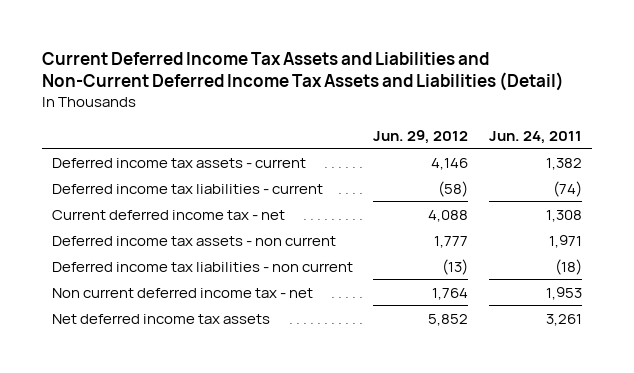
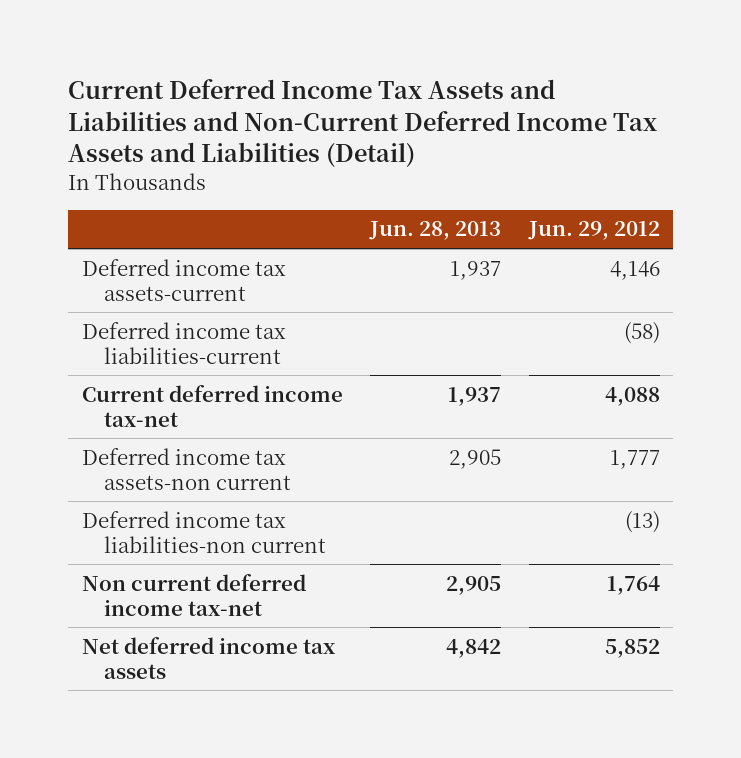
[488,130,582,144] Jun. 24, 2011 -> none
none -> [369,221,502,241] Jun. 28, 2013
[51,157,306,168] Deferred income tax assets - current -> [81,258,286,301] Deferred income tax assets-current
[51,183,323,194] Deferred income tax liabilities - current -> [81,321,286,364] Deferred income tax liabilities-current
[51,209,285,220] Current deferred income tax - net -> [81,384,343,427] Current deferred income tax-net
[51,235,336,246] Deferred income tax assets - non current -> [81,447,291,490] Deferred income tax assets-non current
[51,261,353,272] Deferred income tax liabilities - non current -> [81,510,326,553] Deferred income tax liabilities-non current
[51,287,313,298] Non current deferred income tax - net -> [81,573,306,616] Non current deferred income tax-net

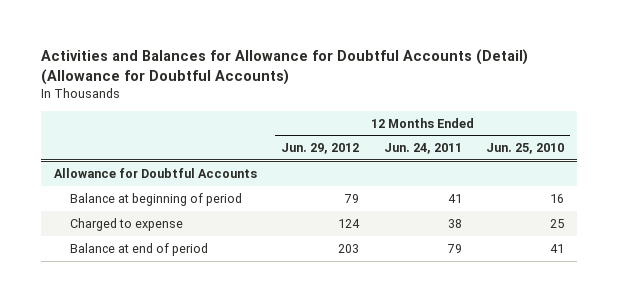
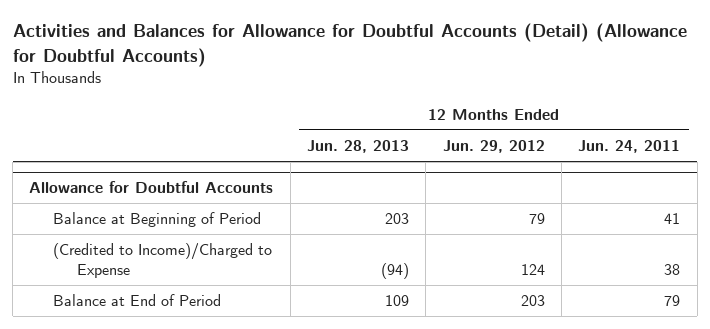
[486,143,565,155] Jun. 25, 2010 -> none
none -> [307,140,410,154] Jun. 28, 2013
[69,192,242,206] Balance at beginning of period -> [53,212,262,228] Balance at Beginning of Period
[69,217,183,231] Charged to expense -> [53,243,273,279] (Credited to Income)/Charged to Expense
[69,242,208,256] Balance at end of period -> [53,294,222,307] Balance at End of Period

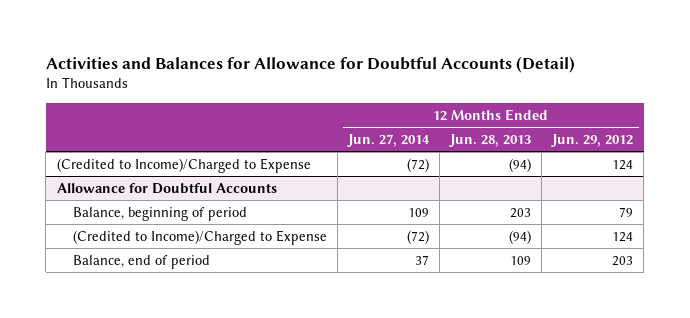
[12,23,687,67] Activities and Balances for Allowance for Doubtful Accounts (Detail) (Allowance for Doubtful Accounts) -> [45,55,575,73] Activities and Balances for Allowance for Doubtful Accounts (Detail)
[578,140,681,154] Jun. 24, 2011 -> none
none -> [347,134,431,148] Jun. 27, 2014
none -> [56,157,311,173] (Credited to Income)/Charged to Expense
[53,212,262,228] Balance at Beginning of Period -> [73,206,248,221] Balance, beginning of period
[53,294,222,307] Balance at End of Period -> [73,254,211,269] Balance, end of period

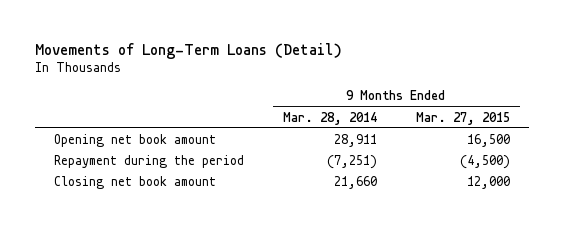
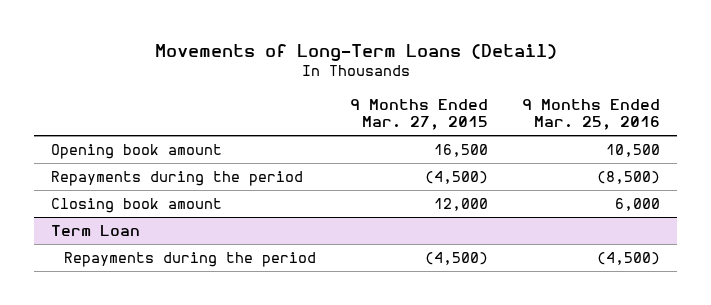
[282,111,377,125] Mar. 28, 2014 -> none
none -> [521,99,660,130] 9 Months Ended Mar. 25, 2016
[53,134,216,148] Opening net book amount -> [51,144,223,160] Opening book amount
[53,155,244,169] Repayment during the period -> [51,171,304,187] Repayments during the period
[53,176,216,190] Closing net book amount -> [51,198,223,214] Closing book amount
none -> [51,225,141,237] Term Loan
none -> [63,252,316,268] Repayments during the period

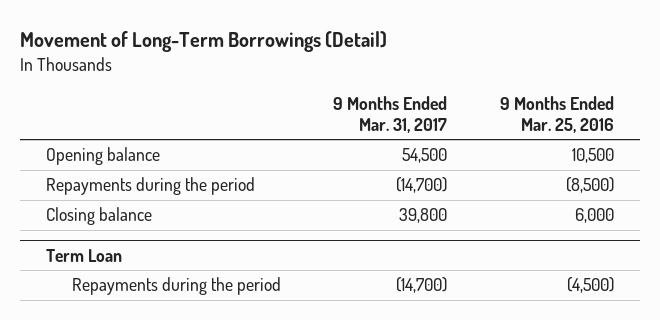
[154,43,557,61] Movements of Long-Term Loans (Detail) -> [19,31,387,53] Movement of Long-Term Borrowings (Detail)
[349,99,488,130] 9 Months Ended Mar. 27, 2015 -> none
none -> [333,95,448,133] 9 Months Ended Mar. 31, 2017
[51,144,223,160] Opening book amount -> [45,147,160,166] Opening balance
[51,198,223,214] Closing book amount -> [45,207,152,226] Closing balance

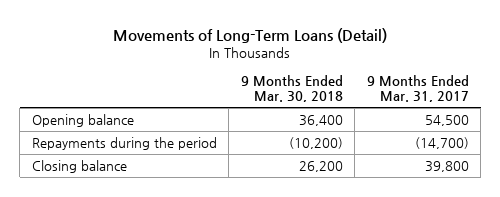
[19,31,387,53] Movement of Long-Term Borrowings (Detail) -> [113,27,388,43] Movements of Long-Term Loans (Detail)
[499,95,614,133] 9 Months Ended Mar. 25, 2016 -> none
none -> [240,75,343,103] 9 Months Ended Mar. 30, 2018
[45,248,122,262] Term Loan -> none
[72,277,282,296] Repayments during the period -> none

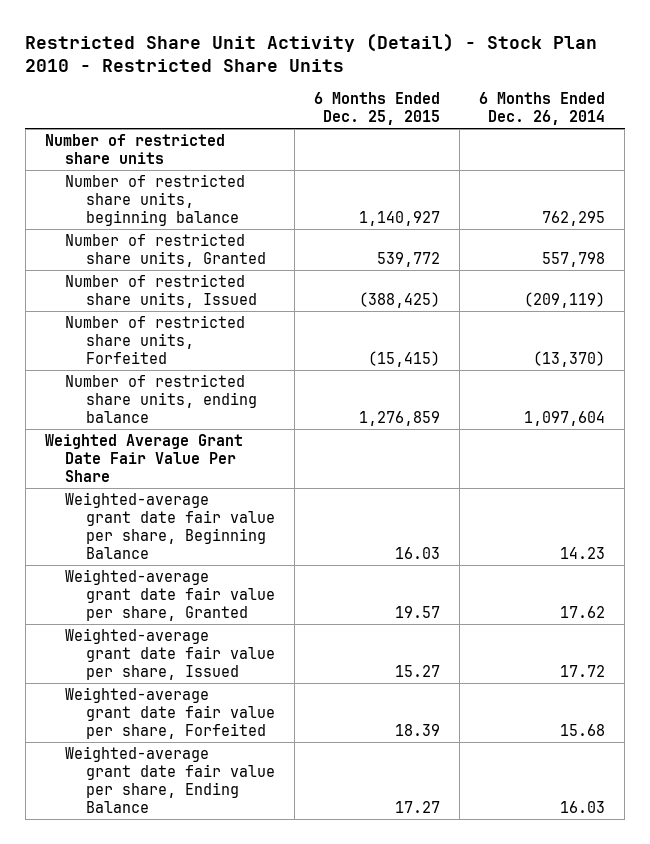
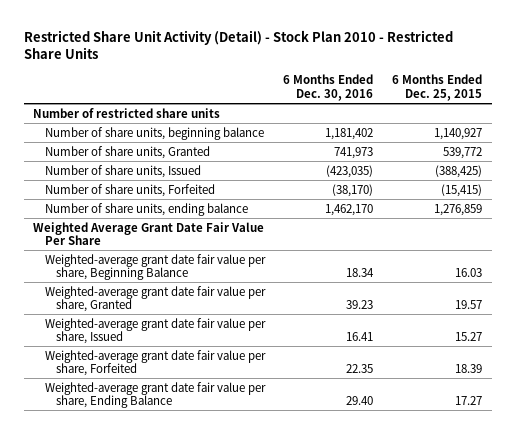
[479,91,606,126] 6 Months Ended Dec. 26, 2014 -> none
none -> [283,74,374,101] 6 Months Ended Dec. 30, 2016
[65,173,246,227] Number of restricted share units, beginning balance -> [44,126,264,140] Number of share units, beginning balance
[65,232,266,268] Number of restricted share units, Granted -> [44,145,210,159] Number of share units, Granted
[65,273,257,309] Number of restricted share units, Issued -> [44,164,201,178] Number of share units, Issued
[65,314,246,365] Number of restricted share units, Forfeited -> [44,183,215,197] Number of share units, Forfeited
[65,373,257,424] Number of restricted share units, ending balance -> [44,202,248,216] Number of share units, ending balance

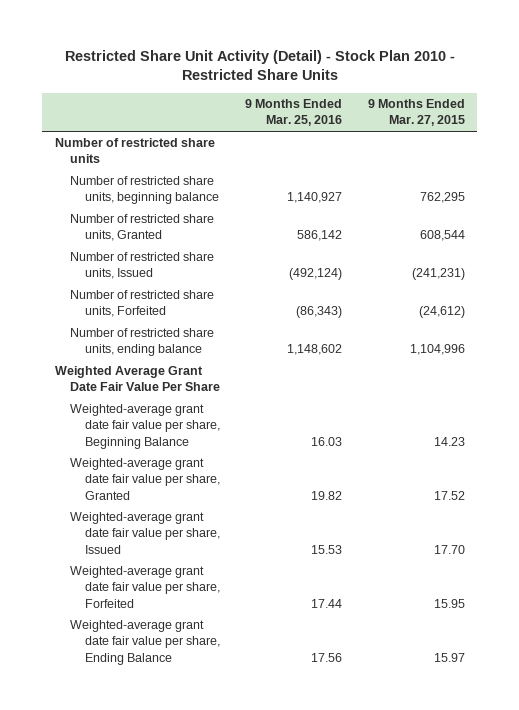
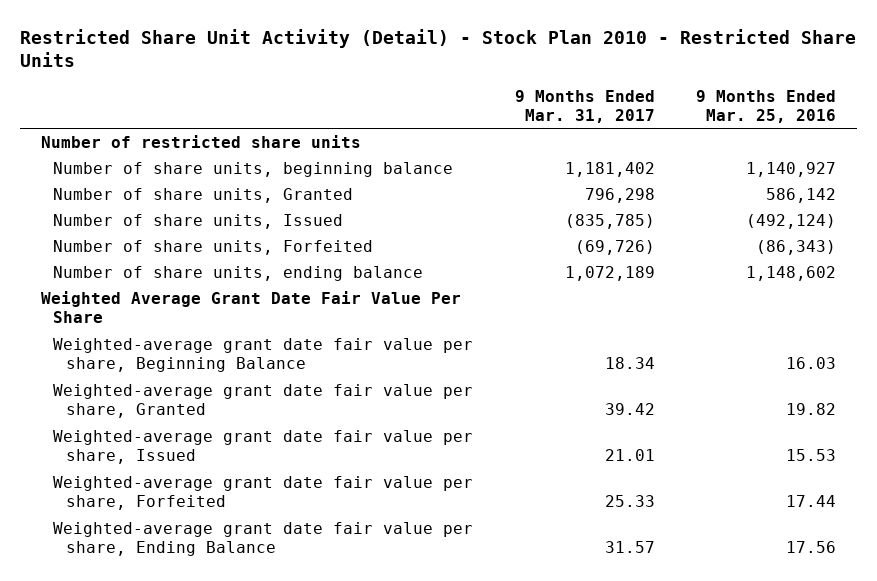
[367,99,465,127] 9 Months Ended Mar. 27, 2015 -> none
none -> [514,89,655,123] 9 Months Ended Mar. 31, 2017
[69,176,219,205] Number of restricted share units, beginning balance -> [53,161,454,177] Number of share units, beginning balance
[69,214,214,242] Number of restricted share units, Granted -> [53,187,354,203] Number of share units, Granted
[69,252,214,280] Number of restricted share units, Issued -> [53,213,344,229] Number of share units, Issued
[69,290,214,318] Number of restricted share units, Forfeited -> [53,239,374,255] Number of share units, Forfeited
[69,328,214,357] Number of restricted share units, ending balance -> [53,265,424,281] Number of share units, ending balance

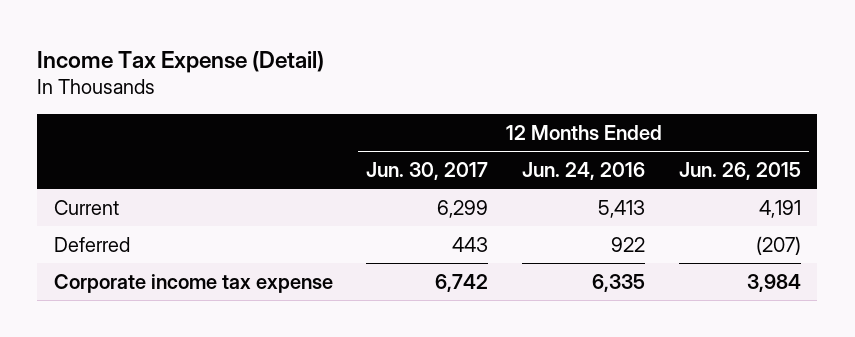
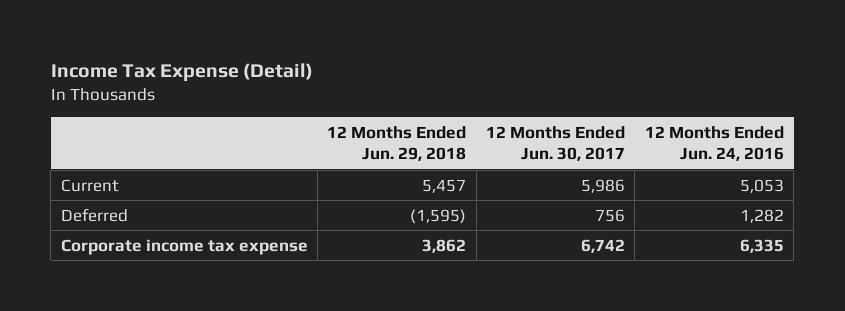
[678,162,801,181] Jun. 26, 2015 -> none
none -> [327,125,467,162] 12 Months Ended Jun. 29, 2018
[437,199,489,218] 6,299 -> [581,178,626,193] 5,986
[598,199,646,218] 5,413 -> [739,178,784,193] 5,053
[452,236,489,252] 443 -> [595,208,626,222] 756
[611,236,646,252] 922 -> [739,208,784,223] 1,282

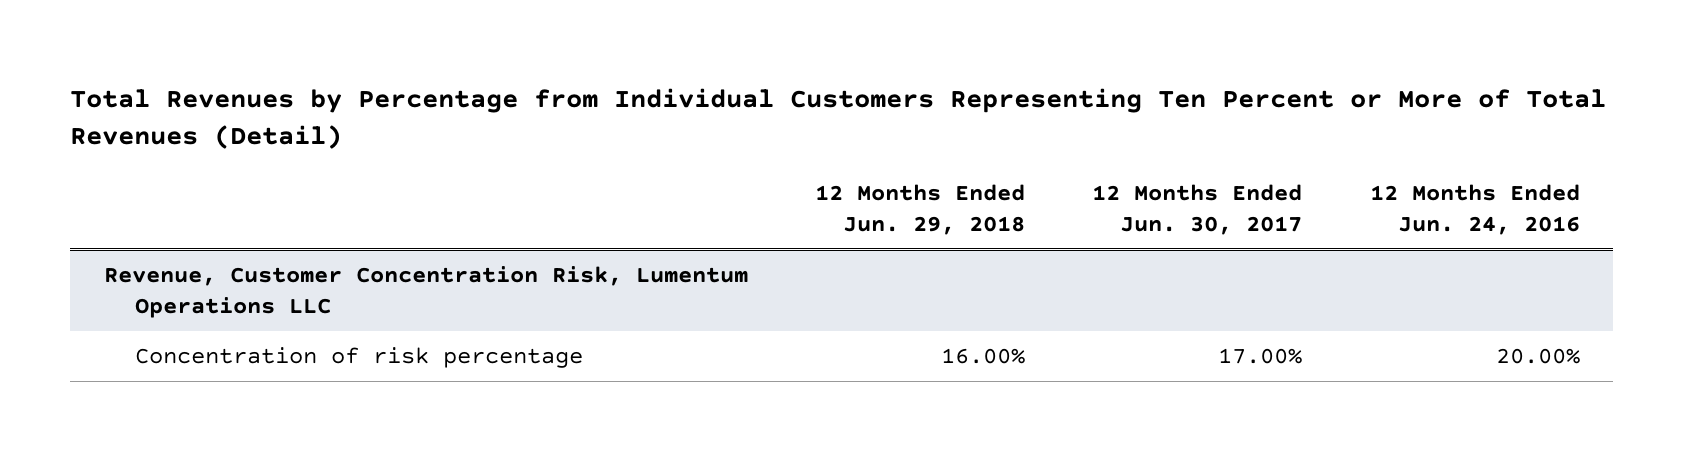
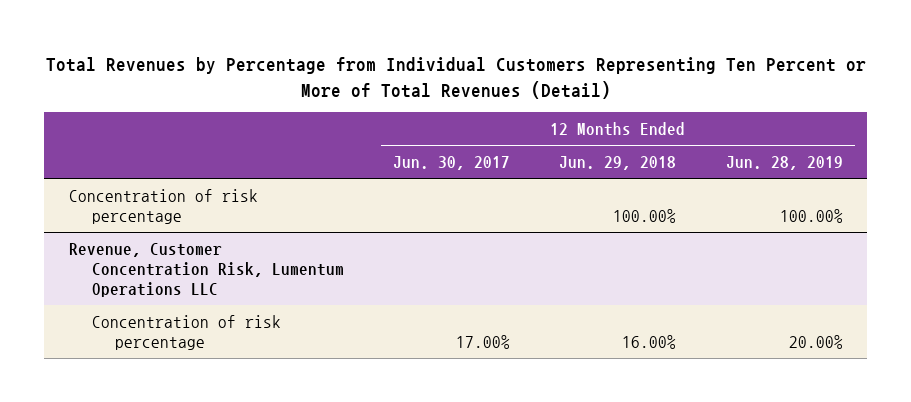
[1369,184,1580,236] 12 Months Ended Jun. 24, 2016 -> none
none -> [725,155,843,170] Jun. 28, 2019
none -> [68,188,258,224] Concentration of risk percentage

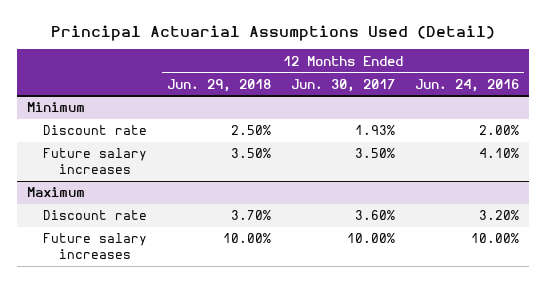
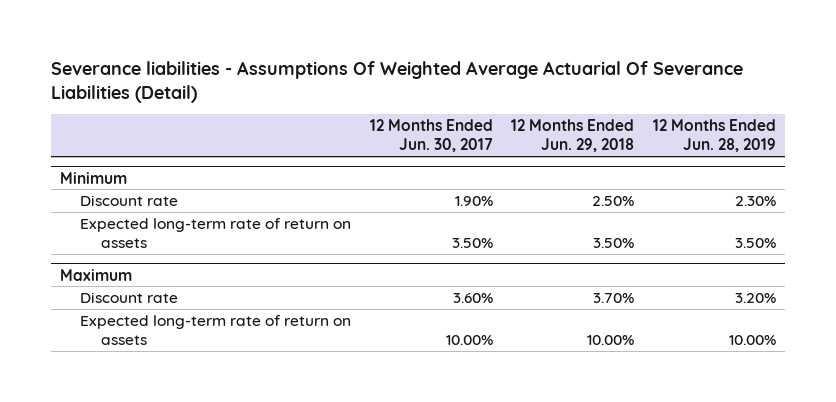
[51,24,496,41] Principal Actuarial Assumptions Used (Detail) -> [50,60,743,103] Severance liabilities - Assumptions Of Weighted Average Actuarial Of Severance Liabilities (Detail)
[415,78,520,92] Jun. 24, 2016 -> none
none -> [652,119,776,153] 12 Months Ended Jun. 28, 2019
[355,125,396,136] 1.93% -> [454,196,493,207] 1.90%
[43,148,148,175] Future salary increases -> [80,218,352,248] Expected long-term rate of return on assets
[43,233,148,260] Future salary increases -> none
none -> [80,315,352,345] Expected long-term rate of return on assets

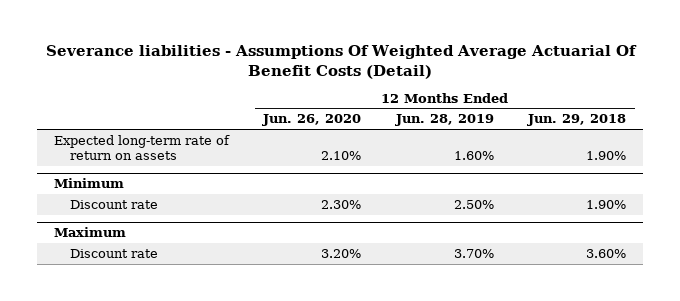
[50,60,743,103] Severance liabilities - Assumptions Of Weighted Average Actuarial Of Severance Liabilities (Detail) -> [46,45,638,79] Severance liabilities - Assumptions Of Weighted Average Actuarial Of Benefit Costs (Detail)
[369,119,493,153] 12 Months Ended Jun. 30, 2017 -> none
none -> [262,114,362,127] Jun. 26, 2020
none -> [54,134,231,160] Expected long-term rate of return on assets
[80,218,352,248] Expected long-term rate of return on assets -> none
[592,196,635,207] 2.50% -> [586,199,627,209] 1.90%
[734,196,776,207] 2.30% -> [453,199,494,209] 2.50%
[80,315,352,345] Expected long-term rate of return on assets -> none
[593,293,635,304] 3.70% -> [586,248,627,258] 3.60%
[734,293,776,304] 3.20% -> [453,248,494,258] 3.70%

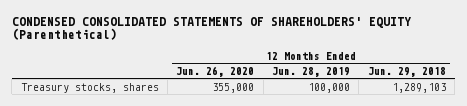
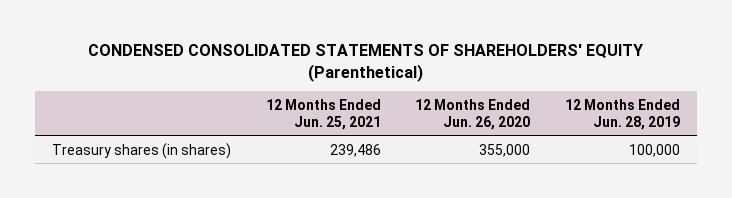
[367,66,446,77] Jun. 29, 2018 -> none
none -> [265,98,381,131] 12 Months Ended Jun. 25, 2021
[20,82,159,93] Treasury stocks, shares -> [52,143,232,160] Treasury shares (in shares)

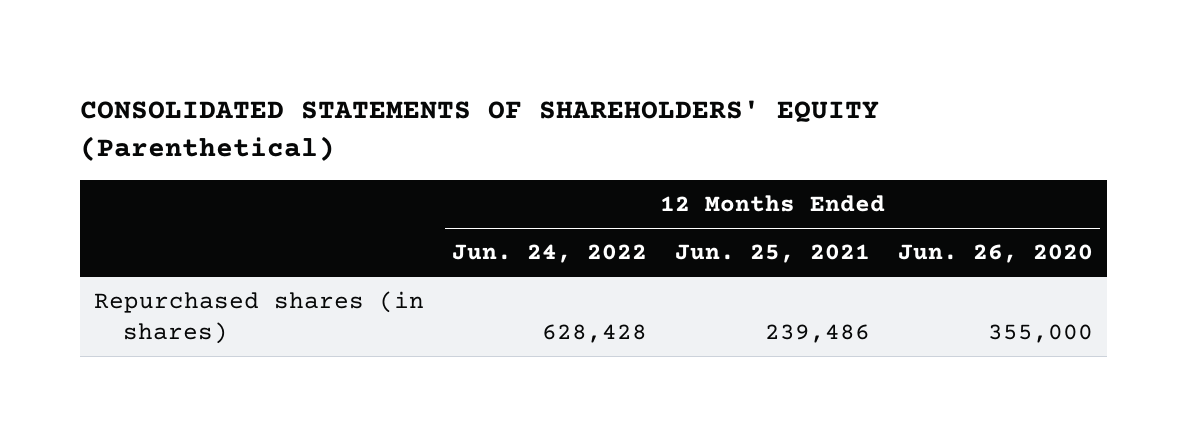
[88,44,644,82] CONDENSED CONSOLIDATED STATEMENTS OF SHAREHOLDERS' EQUITY (Parenthetical) -> [79,99,879,161] CONSOLIDATED STATEMENTS OF SHAREHOLDERS' EQUITY (Parenthetical)
[565,98,681,131] 12 Months Ended Jun. 28, 2019 -> none
none -> [452,244,648,264] Jun. 24, 2022
[52,143,232,160] Treasury shares (in shares) -> [93,291,424,345] Repurchased shares (in shares)

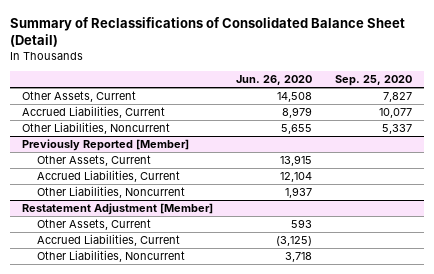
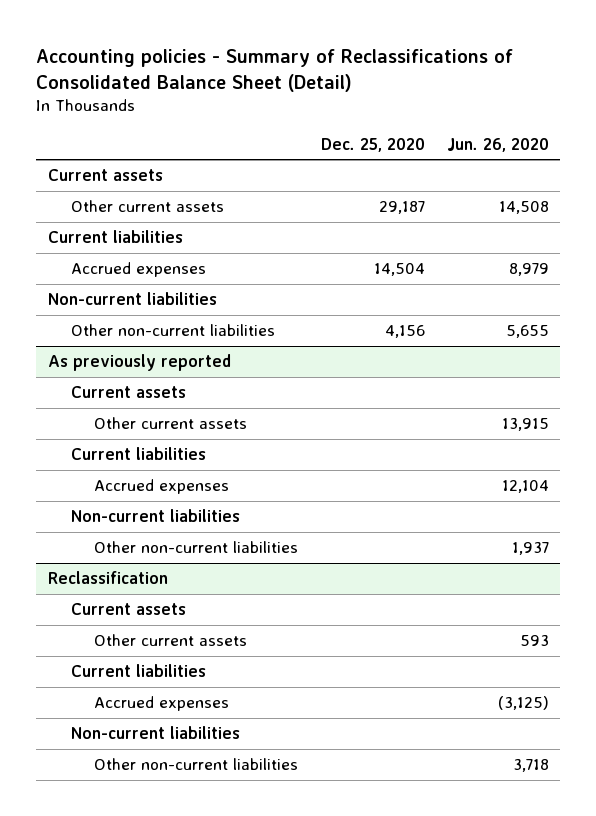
[10,16,406,47] Summary of Reclassifications of Consolidated Balance Sheet (Detail) -> [36,48,514,92] Accounting policies - Summary of Reclassifications of Consolidated Balance Sheet (Detail)
[335,75,413,87] Sep. 25, 2020 -> none
none -> [320,137,425,152] Dec. 25, 2020
none -> [47,169,163,182] Current assets
[21,91,136,103] Other Assets, Current -> [70,200,224,213] Other current assets
none -> [47,230,183,244] Current liabilities
[21,106,165,119] Accrued Liabilities, Current -> [70,262,206,278] Accrued expenses
none -> [47,292,217,306] Non-current liabilities
[21,122,170,135] Other Liabilities, Noncurrent -> [70,324,275,337] Other non-current liabilities
[21,139,189,152] Previously Reported [Member] -> [47,354,231,372] As previously reported
none -> [70,386,186,399] Current assets
[36,155,151,167] Other Assets, Current -> [94,417,248,430] Other current assets
none -> [70,447,206,461] Current liabilities
[36,170,180,183] Accrued Liabilities, Current -> [94,479,230,495] Accrued expenses
none -> [70,509,240,523] Non-current liabilities
[36,186,185,199] Other Liabilities, Noncurrent -> [94,541,299,554] Other non-current liabilities
[21,203,213,216] Restatement Adjustment [Member] -> [47,571,168,585] Reclassification
none -> [70,603,186,616] Current assets
[36,219,151,231] Other Assets, Current -> [94,634,248,647] Other current assets
none -> [70,664,206,678] Current liabilities
[36,234,180,247] Accrued Liabilities, Current -> [94,696,230,712] Accrued expenses
none -> [70,726,240,740] Non-current liabilities
[36,250,185,263] Other Liabilities, Noncurrent -> [94,758,299,771] Other non-current liabilities

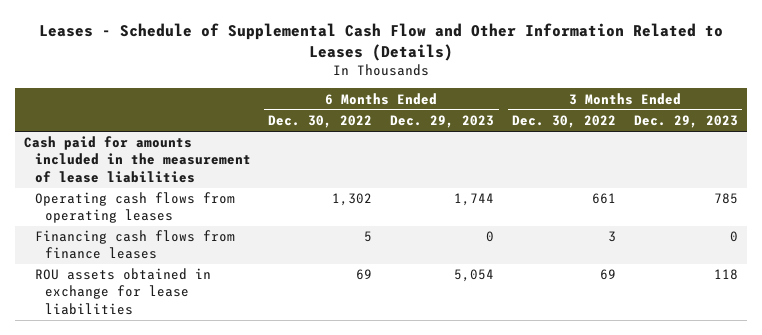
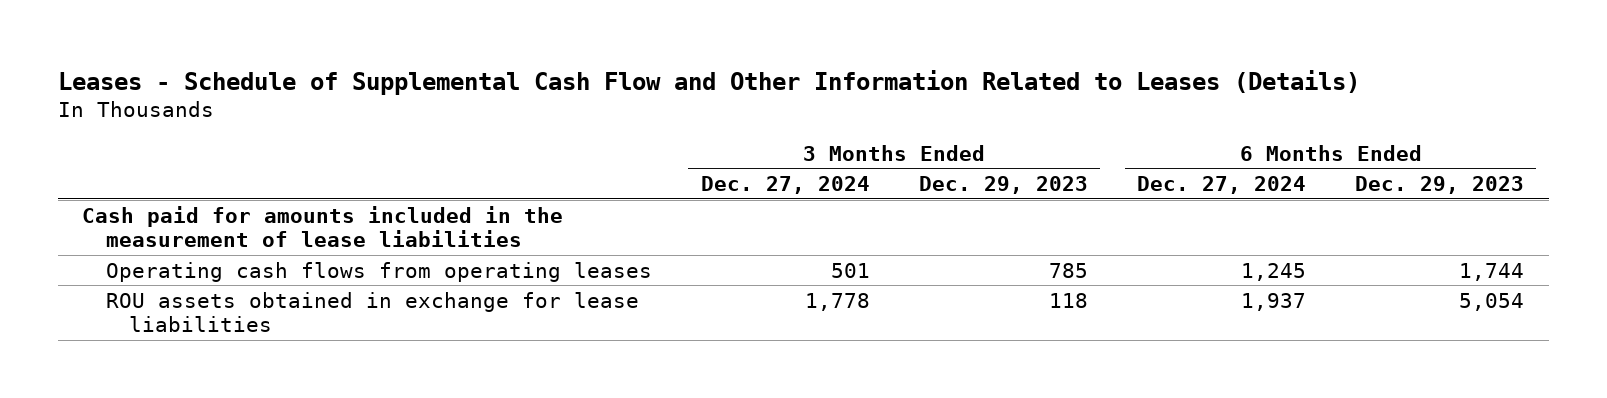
[268,115,373,129] Dec. 30, 2022 -> none
[512,115,617,129] Dec. 30, 2022 -> none
none -> [700,176,870,195] Dec. 27, 2024
none -> [1137,176,1307,195] Dec. 27, 2024
[34,230,235,260] Financing cash flows from finance leases -> none

